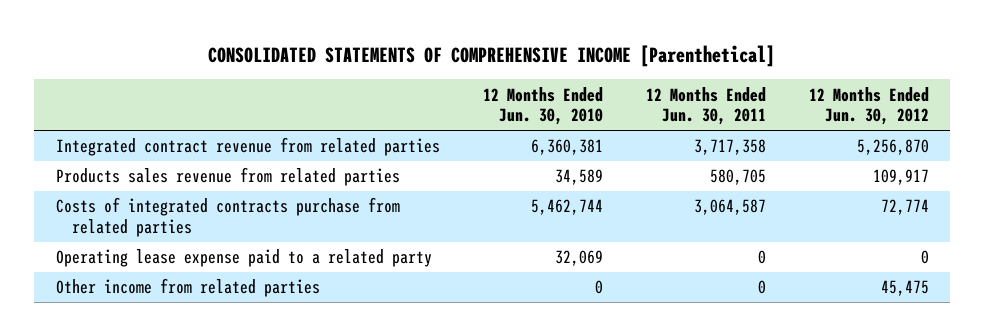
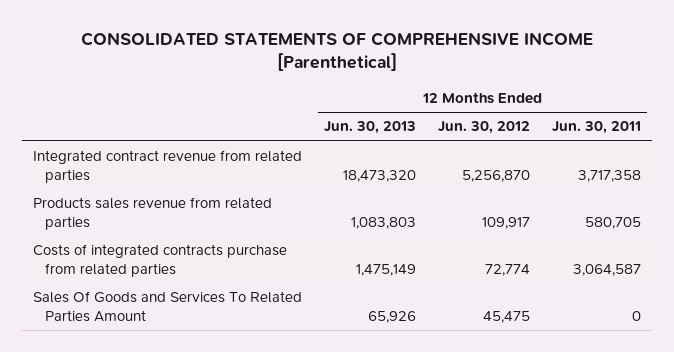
[482,86,603,126] 12 Months Ended Jun. 30, 2010 -> none
none -> [323,121,416,135] Jun. 30, 2013
[55,249,432,268] Operating lease expense paid to a related party -> none
[55,278,320,298] Other income from related parties -> [32,291,302,322] Sales Of Goods and Services To Related Parties Amount

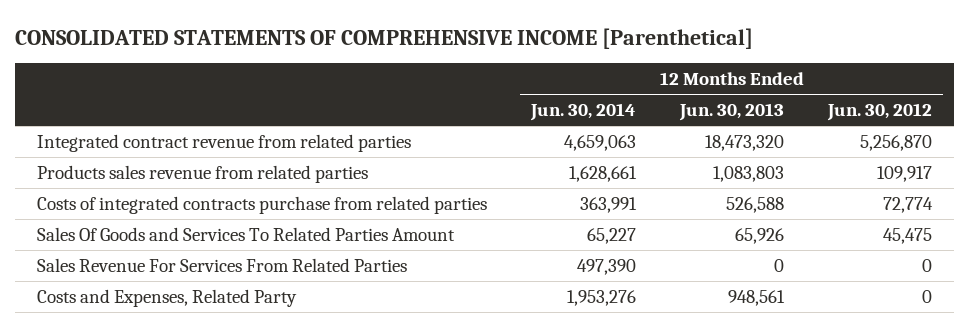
[552,121,642,135] Jun. 30, 2011 -> none
none -> [530,103,637,122] Jun. 30, 2014
[355,263,416,276] 1,475,149 -> [726,196,785,213] 526,588
none -> [37,257,408,272] Sales Revenue For Services From Related Parties
none -> [37,288,298,307] Costs and Expenses, Related Party

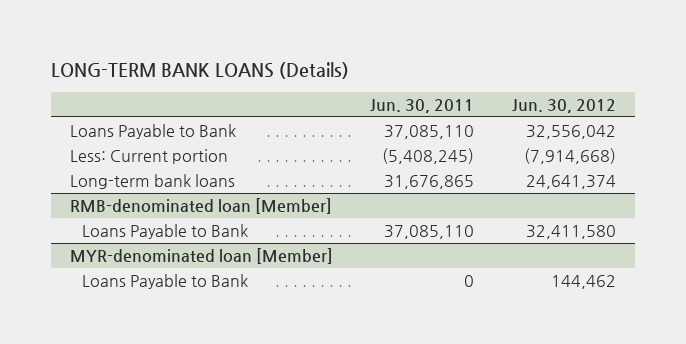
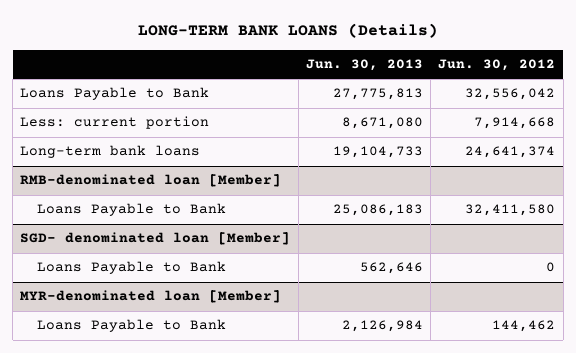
[370,98,475,113] Jun. 30, 2011 -> none
none -> [305,59,423,72] Jun. 30, 2013
[69,149,228,165] Less: Current portion -> [20,116,210,130] Less: current portion
[523,148,616,165] (7,914,668) -> [474,117,556,130] 7,914,668
none -> [20,232,291,246] SGD- denominated loan [Member]
none -> [36,261,226,275] Loans Payable to Bank

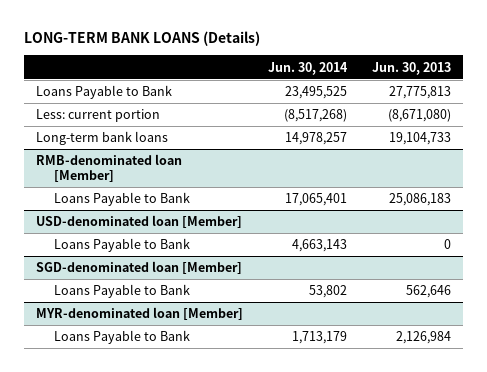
[438,59,556,72] Jun. 30, 2012 -> none
none -> [268,61,349,75] Jun. 30, 2014
[341,117,423,130] 8,671,080 -> [387,109,451,123] (8,671,080)
none -> [36,215,243,229] USD-denominated loan [Member]
none -> [54,238,191,253] Loans Payable to Bank
[20,232,291,246] SGD- denominated loan [Member] -> [36,261,243,275] SGD-denominated loan [Member]

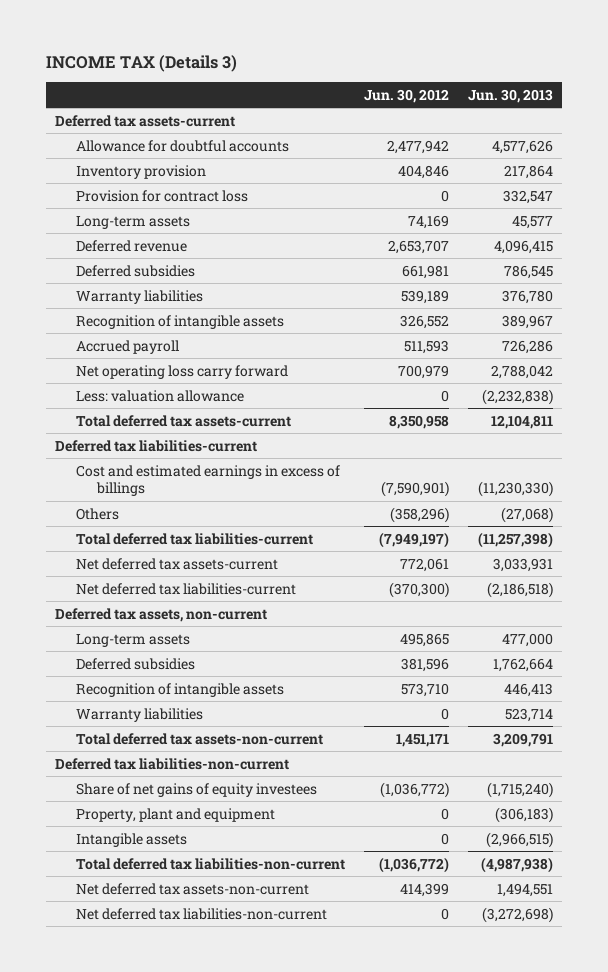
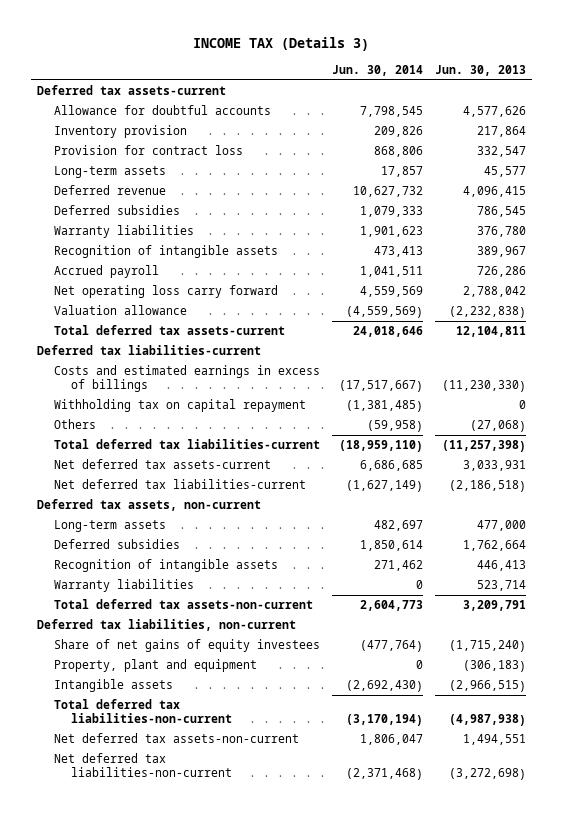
[363,88,449,103] Jun. 30, 2012 -> none
none -> [331,64,423,76] Jun. 30, 2014
[75,389,244,402] Less: valuation allowance -> [53,304,187,315] Valuation allowance
[75,464,340,497] Cost and estimated earnings in excess of billings -> [53,364,320,393] Costs and estimated earnings in excess of billings
none -> [53,398,306,412] Withholding tax on capital repayment
[55,757,290,770] Deferred tax liabilities-non-current -> [36,618,296,631] Deferred tax liabilities, non-current

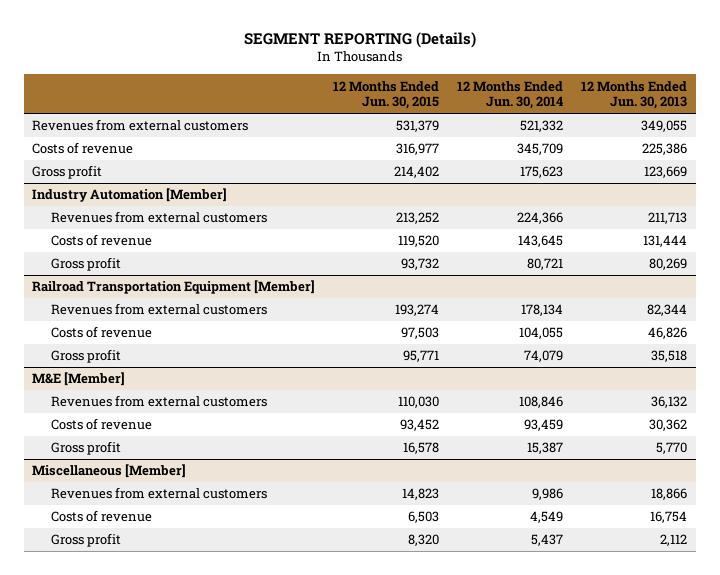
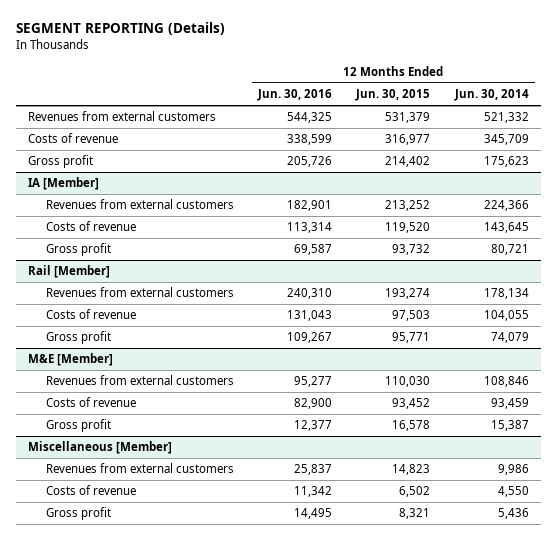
[581,80,688,110] 12 Months Ended Jun. 30, 2013 -> none
none -> [257,89,333,102] Jun. 30, 2016
[32,188,228,203] Industry Automation [Member] -> [27,177,99,191] IA [Member]
[32,280,316,295] Railroad Transportation Equipment [Member] -> [27,265,110,279] Rail [Member]
[408,511,440,524] 6,503 -> [399,486,431,498] 6,502
[530,511,564,524] 4,549 -> [497,486,529,498] 4,550
[408,534,440,547] 8,320 -> [399,508,431,520] 8,321
[531,534,564,547] 5,437 -> [497,508,529,520] 5,436

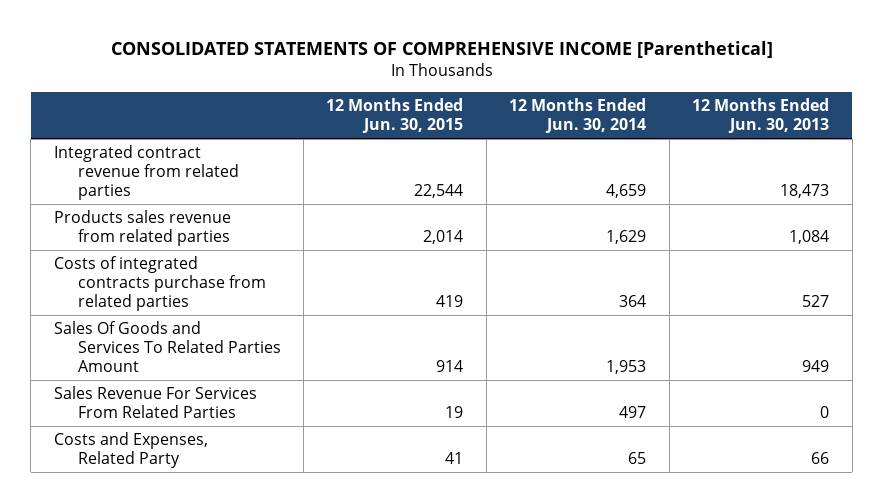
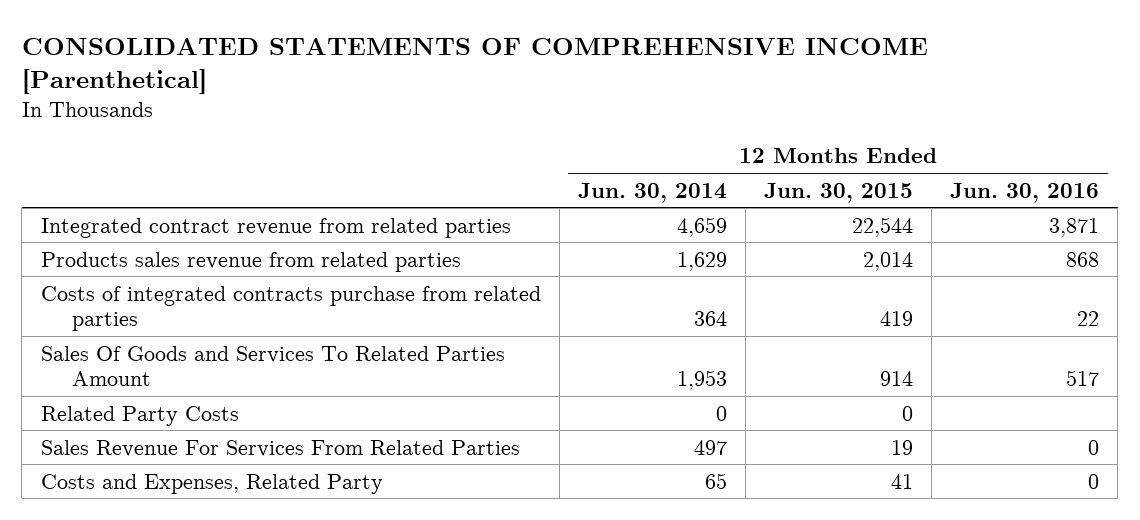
[692,98,830,134] 12 Months Ended Jun. 30, 2013 -> none
none -> [950,182,1100,203] Jun. 30, 2016
none -> [40,405,239,426] Related Party Costs

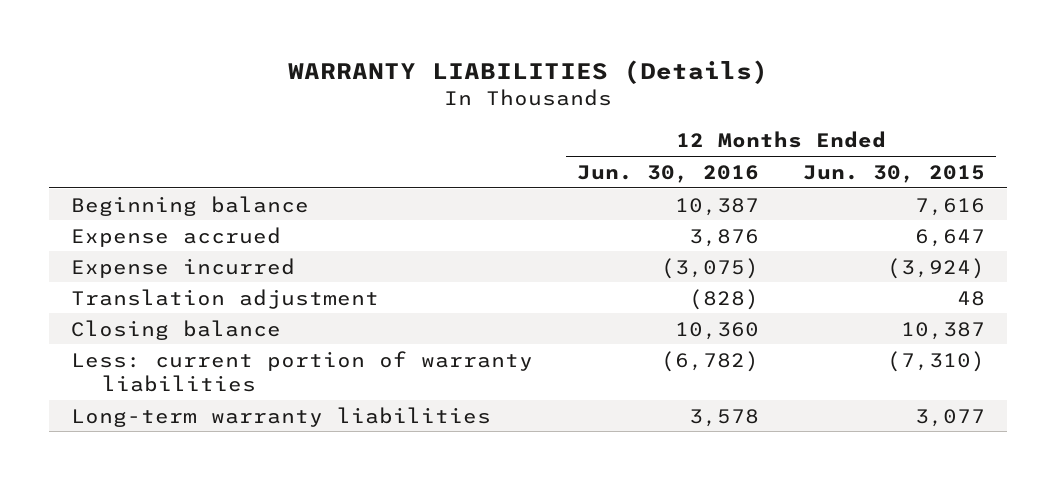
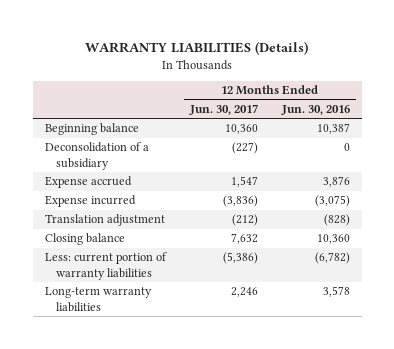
[803,164,986,183] Jun. 30, 2015 -> none
none -> [188,104,258,116] Jun. 30, 2017
none -> [44,142,149,171] Deconsolidation of a subsidiary

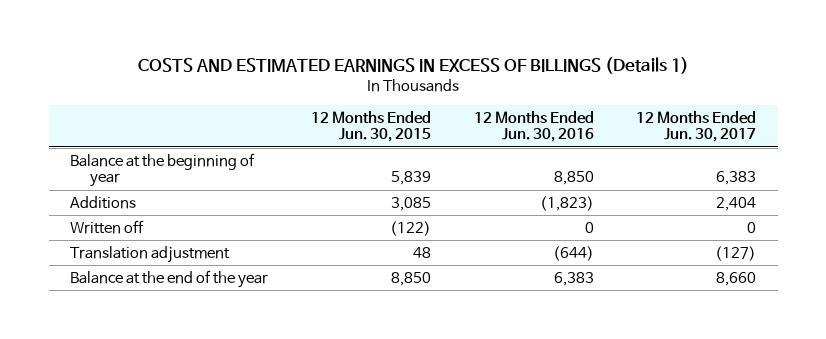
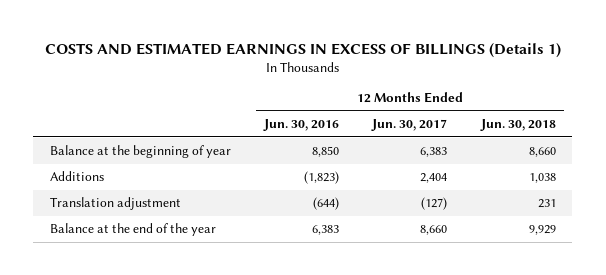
[310,110,431,143] 12 Months Ended Jun. 30, 2015 -> none
none -> [479,119,556,132] Jun. 30, 2018
[70,219,145,234] Written off -> none

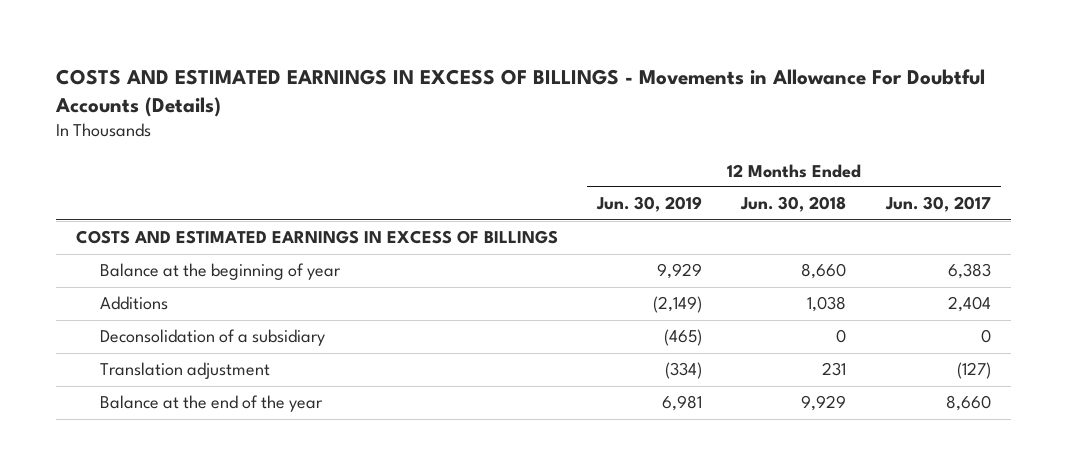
[44,42,561,58] COSTS AND ESTIMATED EARNINGS IN EXCESS OF BILLINGS (Details 1) -> [54,68,985,117] COSTS AND ESTIMATED EARNINGS IN EXCESS OF BILLINGS - Movements in Allowance For Doubtful Accounts (Details)
[263,119,340,132] Jun. 30, 2016 -> none
none -> [596,196,703,213] Jun. 30, 2019
none -> [75,230,558,245] COSTS AND ESTIMATED EARNINGS IN EXCESS OF BILLINGS
none -> [99,329,325,347] Deconsolidation of a subsidiary

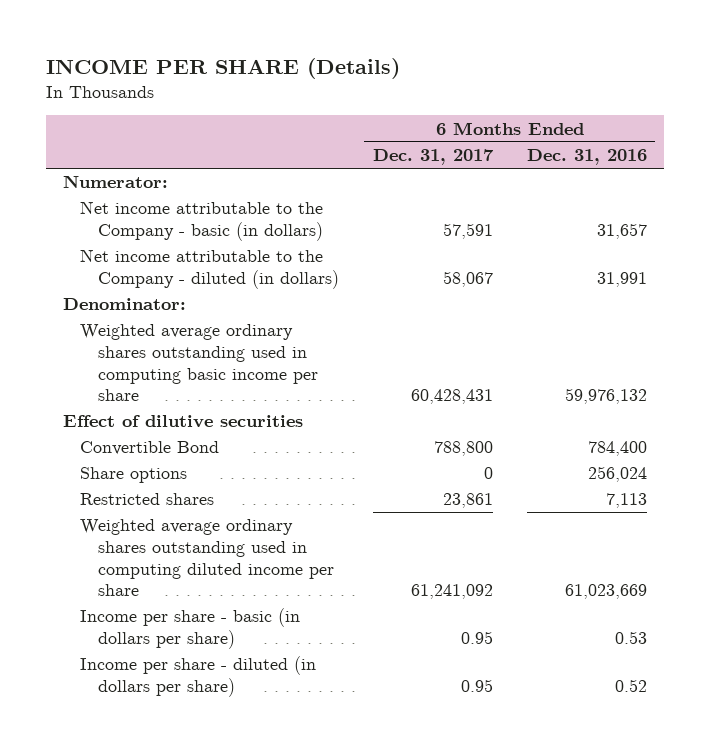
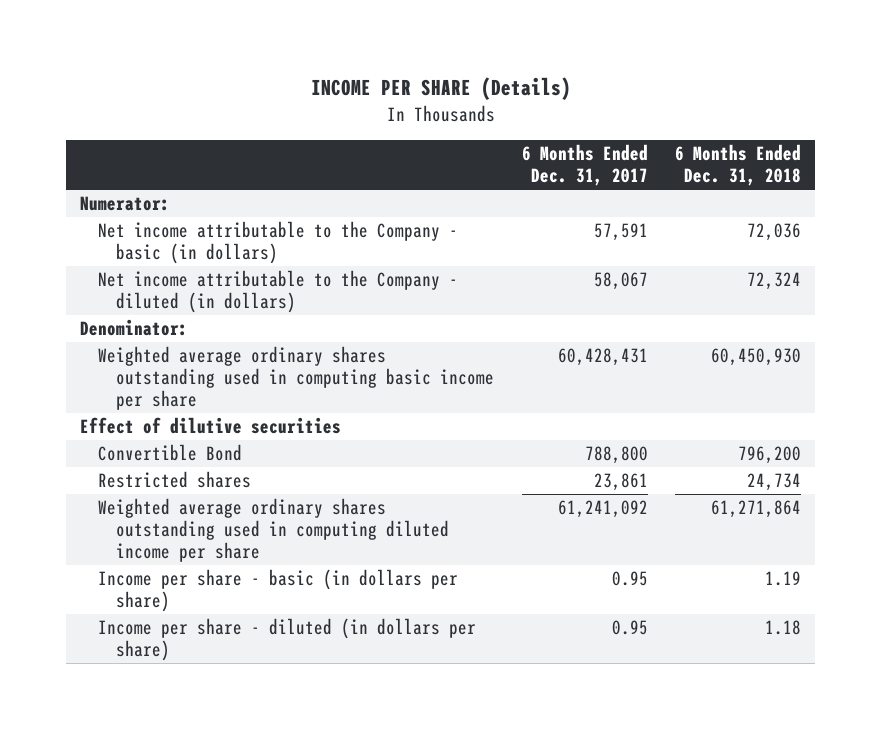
[526,149,647,166] Dec. 31, 2016 -> none
none -> [675,144,802,187] 6 Months Ended Dec. 31, 2018
[80,467,188,484] Share options -> none

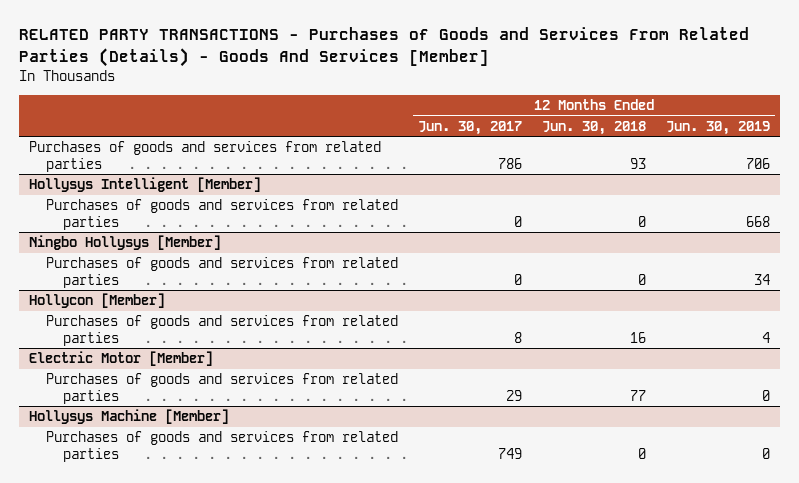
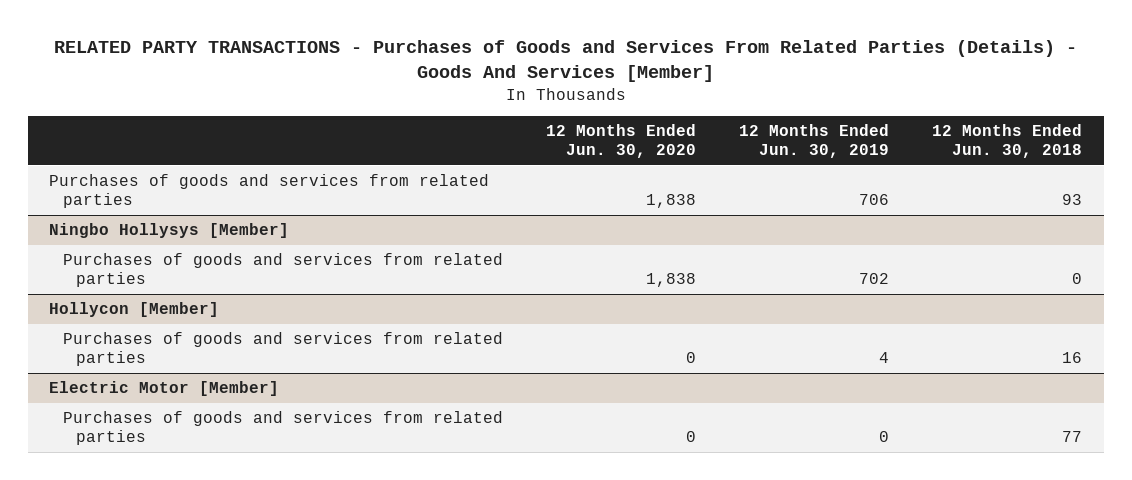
[417,120,522,135] Jun. 30, 2017 -> none
none -> [545,124,696,159] 12 Months Ended Jun. 30, 2020
[28,177,261,193] Hollysys Intelligent [Member] -> none
[45,199,398,230] Purchases of goods and services from related parties -> none
[754,273,771,285] 34 -> [859,273,890,285] 702
[28,409,229,425] Hollysys Machine [Member] -> none
[45,431,398,462] Purchases of goods and services from related parties -> none

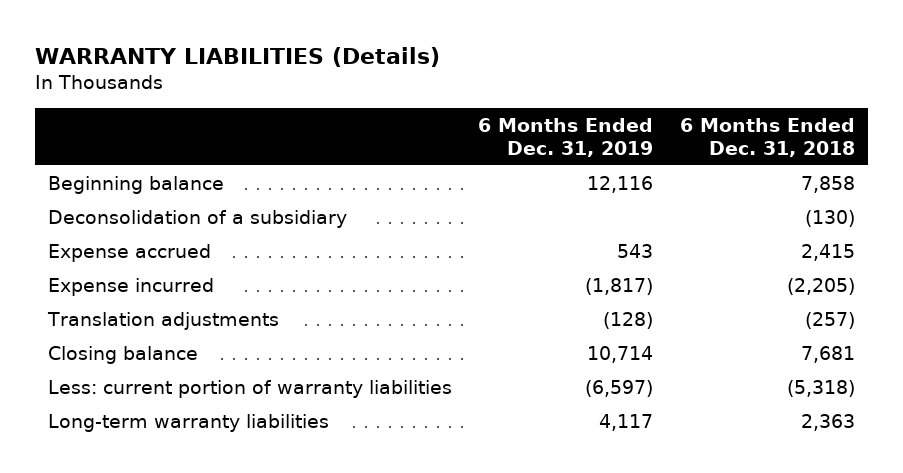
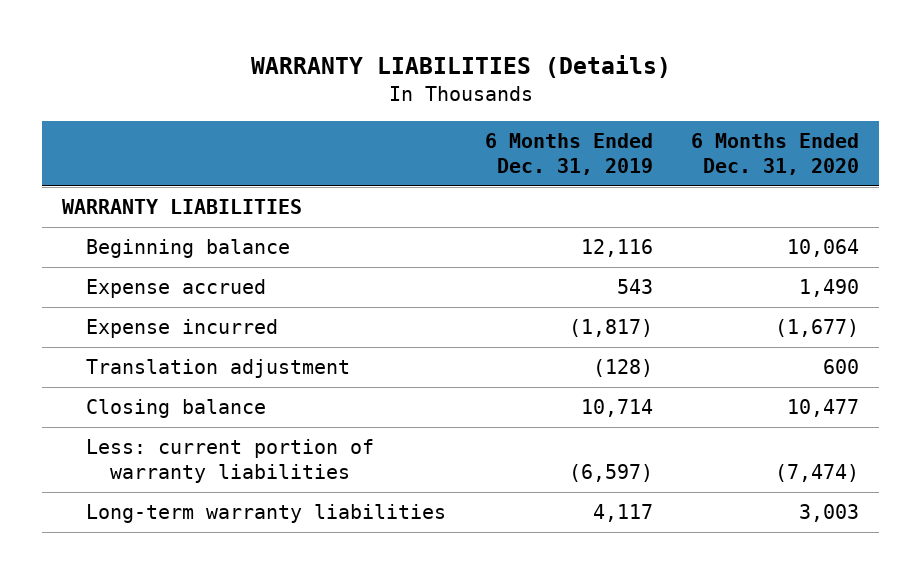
[679,118,855,157] 6 Months Ended Dec. 31, 2018 -> none
none -> [691,133,860,176] 6 Months Ended Dec. 31, 2020
none -> [61,199,302,215] WARRANTY LIABILITIES
[47,210,347,229] Deconsolidation of a subsidiary -> none
[46,312,279,331] Translation adjustments -> [85,359,350,379] Translation adjustment

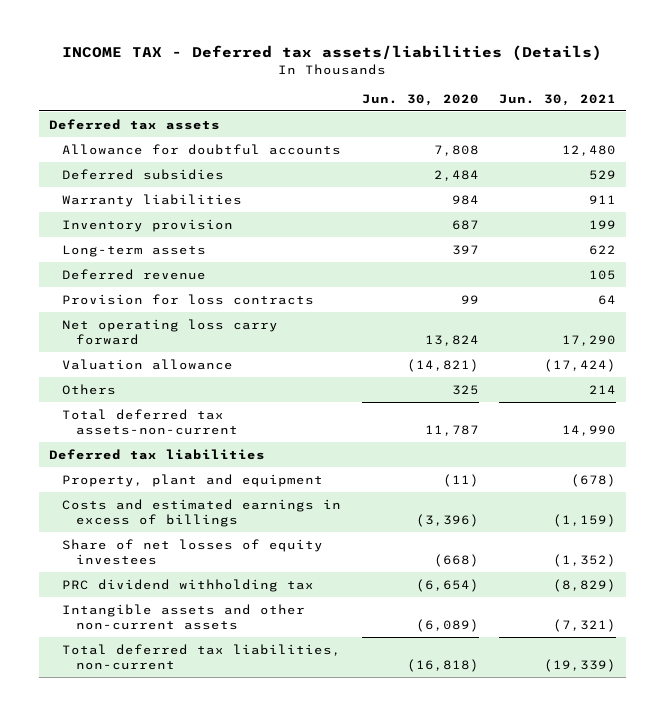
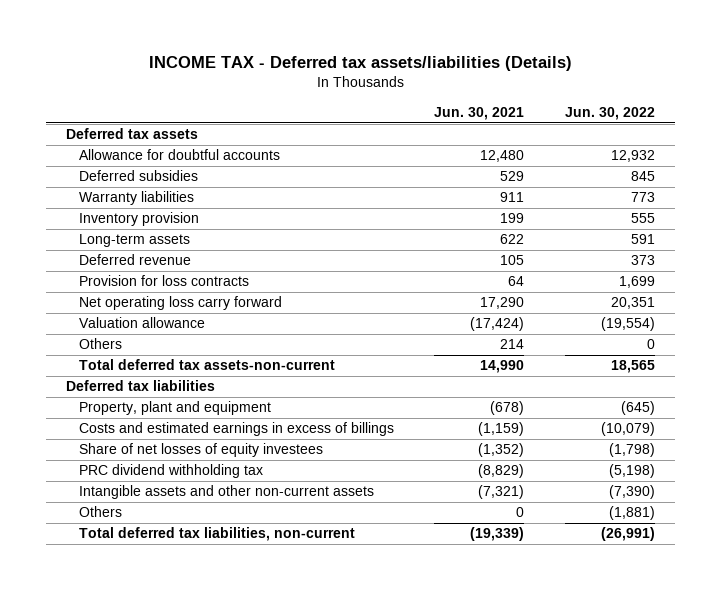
[361,93,479,106] Jun. 30, 2020 -> none
none -> [564,107,655,121] Jun. 30, 2022
none -> [79,506,123,518] Others

